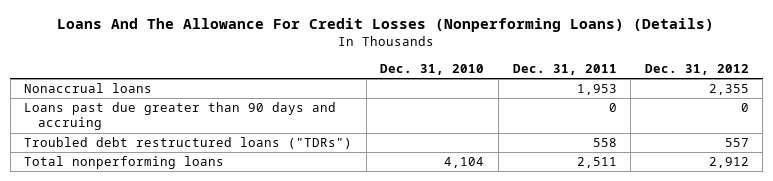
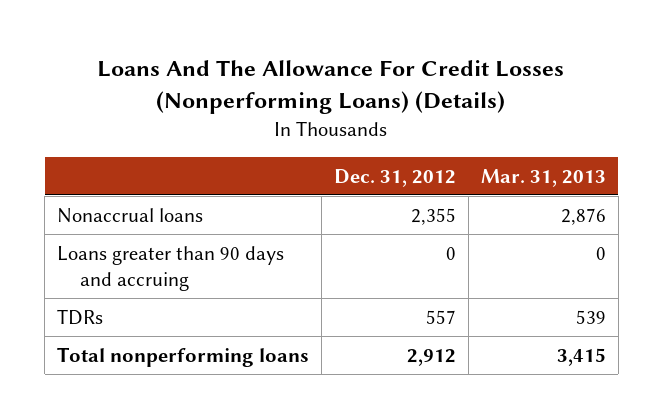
[380,63,485,75] Dec. 31, 2010 -> none
[512,63,617,75] Dec. 31, 2011 -> none
none -> [480,168,606,187] Mar. 31, 2013
[24,102,337,131] Loans past due greater than 90 days and accruing -> [56,245,284,291] Loans greater than 90 days and accruing
[24,137,353,150] Troubled debt restructured loans ("TDRs") -> [56,308,103,325] TDRs

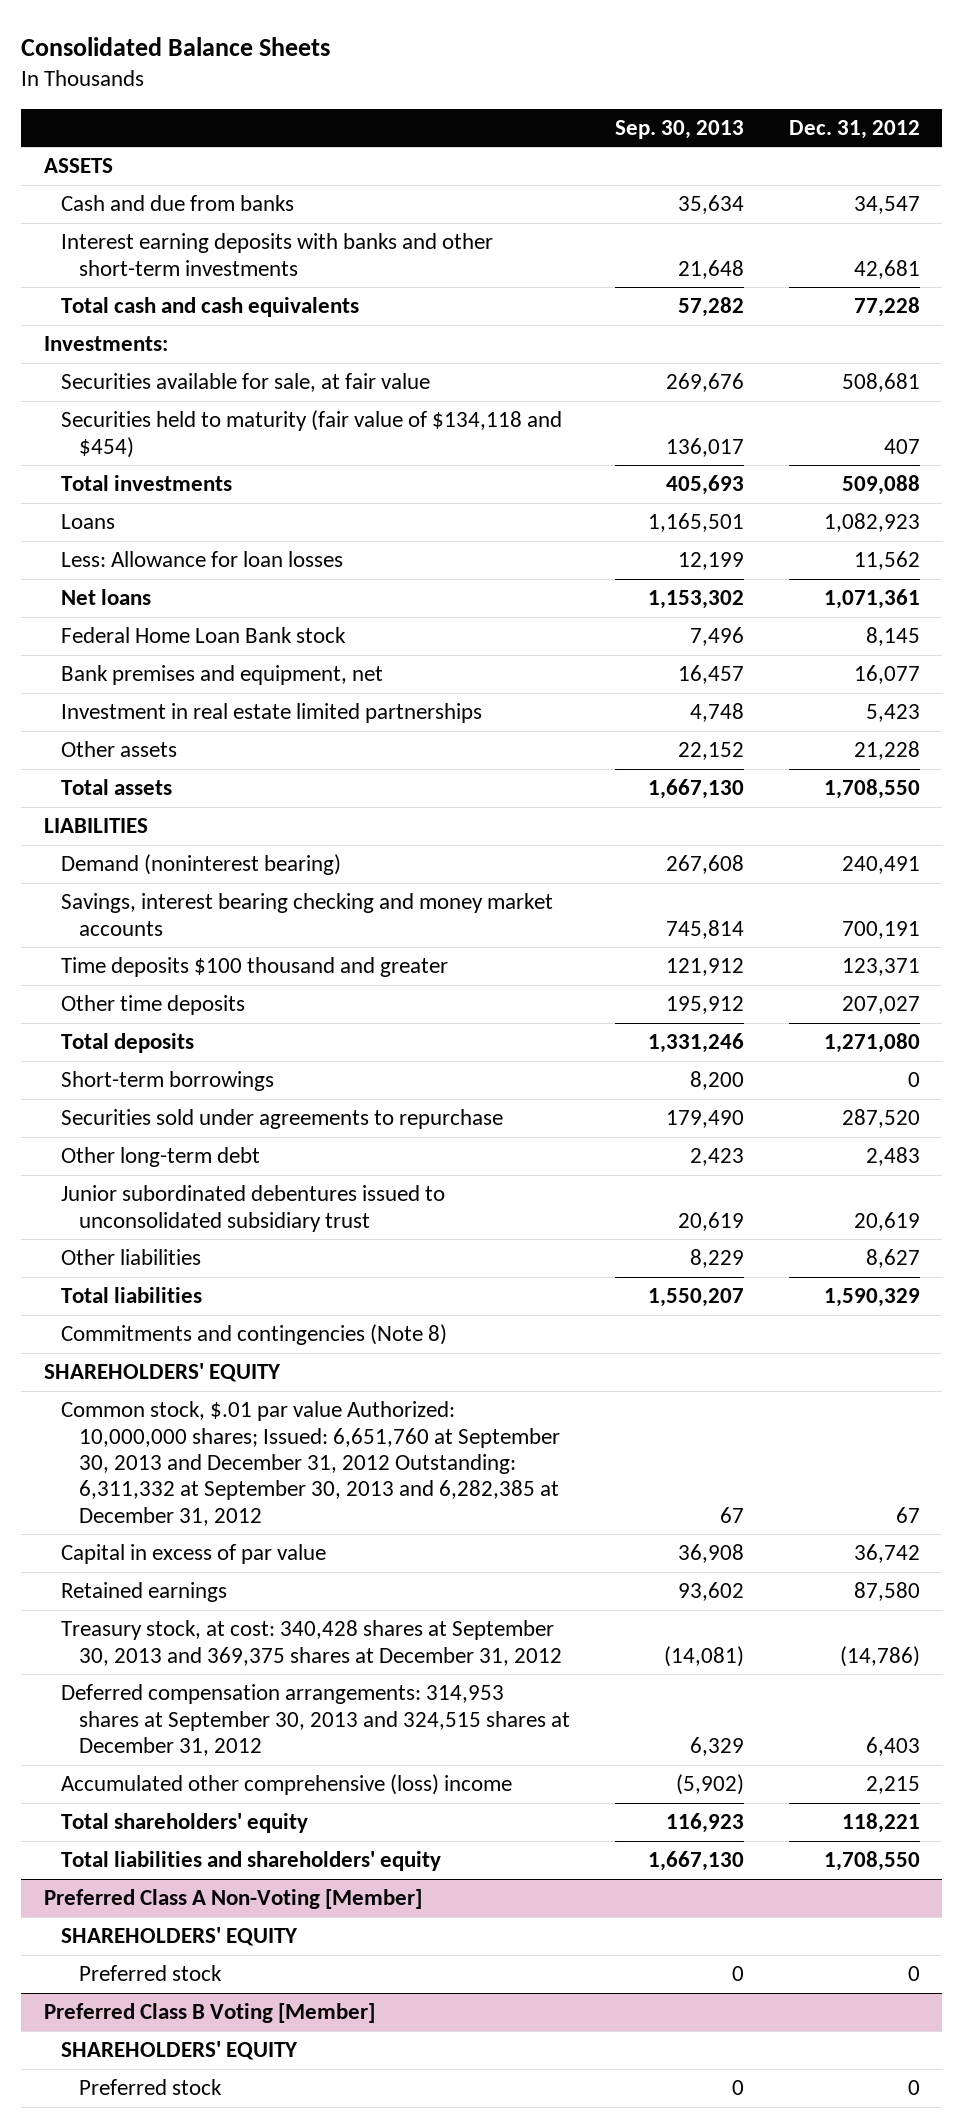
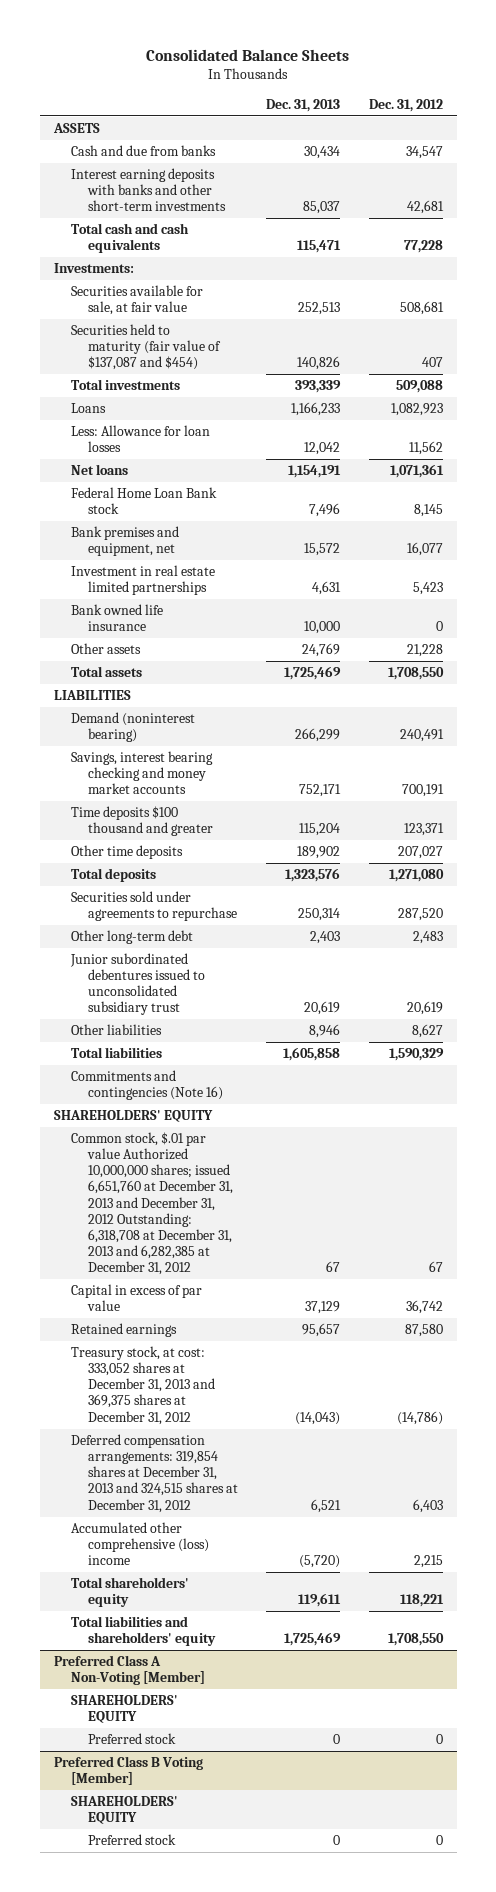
[614,119,744,139] Sep. 30, 2013 -> none
none -> [266,98,341,112] Dec. 31, 2013
[61,410,563,458] Securities held to maturity (fair value of $134,118 and $454) -> [70,324,222,371] Securities held to maturity (fair value of $137,087 and $454)
none -> [70,604,163,632] Bank owned life insurance
[61,1071,275,1092] Short-term borrowings -> none
[61,1324,448,1346] Commitments and contingencies (Note 8) -> [70,1070,224,1101] Commitments and contingencies (Note 16)
[61,1401,561,1526] Common stock, $.01 par value Authorized: 10,000,000 shares; Issued: 6,651,760 at September 30, 2013 and December 31, 2012 Outstanding: 6,311,332 at September 30, 2013 and 6,282,385 at December 31, 2012 -> [70,1132,234,1275] Common stock, $.01 par value Authorized 10,000,000 shares; issued 6,651,760 at December 31, 2013 and December 31, 2012 Outstanding: 6,318,708 at December 31, 2013 and 6,282,385 at December 31, 2012
[61,1620,563,1666] Treasury stock, at cost: 340,428 shares at September 30, 2013 and 369,375 shares at December 31, 2012 -> [70,1346,216,1425] Treasury stock, at cost: 333,052 shares at December 31, 2013 and 369,375 shares at December 31, 2012
[61,1684,571,1756] Deferred compensation arrangements: 314,953 shares at September 30, 2013 and 324,515 shares at December 31, 2012 -> [70,1434,239,1513] Deferred compensation arrangements: 319,854 shares at December 31, 2013 and 324,515 shares at December 31, 2012

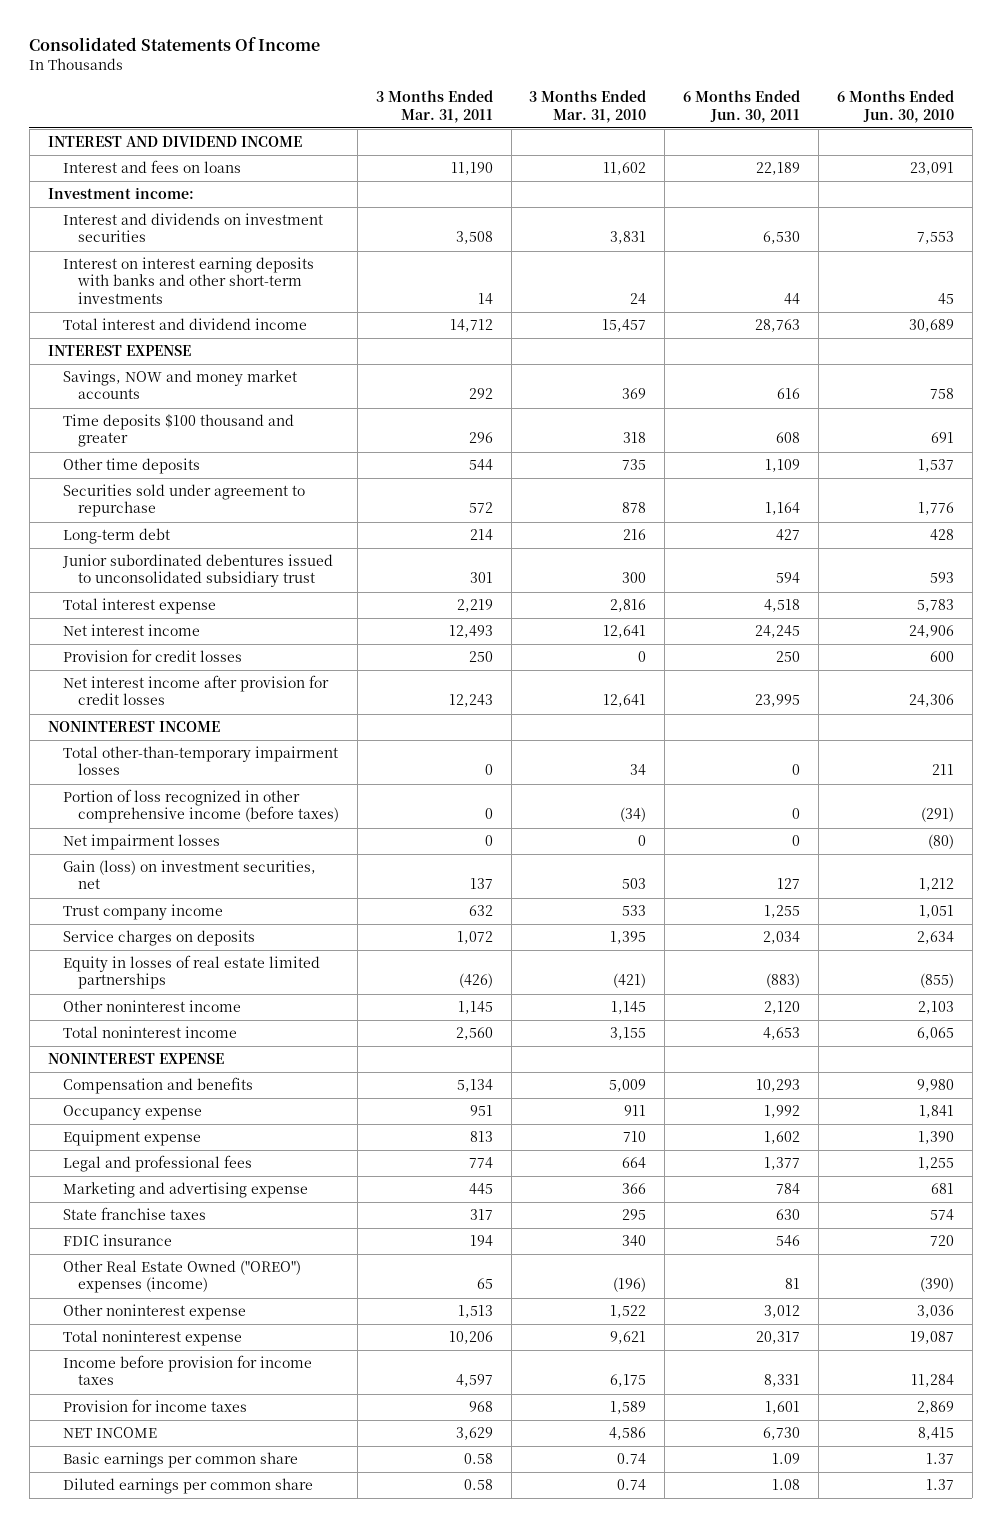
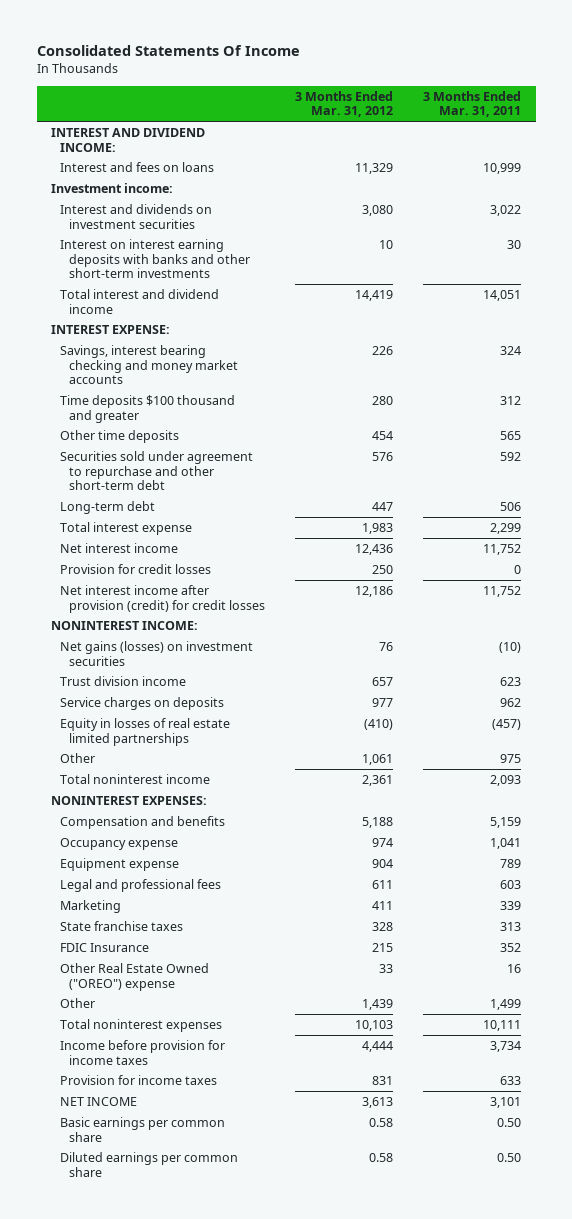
[529,90,647,123] 3 Months Ended Mar. 31, 2010 -> none
[683,90,801,123] 6 Months Ended Jun. 30, 2011 -> none
[836,90,954,123] 6 Months Ended Jun. 30, 2010 -> none
none -> [295,90,394,118] 3 Months Ended Mar. 31, 2012
[47,136,302,148] INTEREST AND DIVIDEND INCOME -> [51,127,206,152] INTEREST AND DIVIDEND INCOME:
[450,162,493,176] 11,190 -> [482,162,521,174] 10,999
[61,554,333,588] Junior subordinated debentures issued to unconsolidated subsidiary trust -> none
[62,746,338,776] Total other-than-temporary impairment losses -> none
[62,789,340,824] Portion of loss recognized in other comprehensive income (before taxes) -> none
[62,834,220,851] Net impairment losses -> none
[455,231,493,245] 3,508 -> [489,204,521,216] 3,022
[477,292,493,304] 14 -> [506,239,521,249] 30
[449,319,493,333] 14,712 -> [482,289,521,301] 14,051
[47,345,191,357] INTEREST EXPENSE -> [51,324,171,334] INTEREST EXPENSE:
[62,370,297,400] Savings, NOW and money market accounts -> [60,344,239,385] Savings, interest bearing checking and money market accounts
[468,388,493,400] 292 -> [499,345,521,355] 324
[468,432,493,444] 296 -> [499,395,521,405] 312
[468,459,493,471] 544 -> [499,430,521,440] 565
[62,484,305,518] Securities sold under agreement to repurchase -> [60,450,254,491] Securities sold under agreement to repurchase and other short-term debt
[468,502,493,514] 572 -> [499,451,521,461] 592
[469,529,493,541] 214 -> [499,501,521,511] 506
[456,599,493,613] 2,219 -> [489,522,521,534] 2,299
[448,625,493,639] 12,493 -> [482,543,521,555] 11,752
[468,651,493,663] 250 -> [513,564,521,574] 0
[62,675,329,706] Net interest income after provision for credit losses -> [60,584,266,613] Net interest income after provision (credit) for credit losses
[448,694,493,708] 12,243 -> [482,585,521,597] 11,752
[47,721,220,733] NONINTEREST INCOME -> [51,620,199,630] NONINTEREST INCOME:
[62,860,316,890] Gain (loss) on investment securities, net -> [60,640,254,666] Net gains (losses) on investment securities
[469,878,493,890] 137 -> [498,641,521,653] (10)
[62,904,223,921] Trust company income -> [60,675,187,686] Trust division income
[468,905,493,917] 632 -> [499,676,521,686] 623
[456,931,493,945] 1,072 -> [499,697,521,707] 962
[458,973,493,989] (426) -> [491,718,521,730] (457)
[62,1000,241,1013] Other noninterest income -> [60,752,96,763] Other
[457,1001,493,1015] 1,145 -> [499,753,521,763] 975
[455,1027,493,1041] 2,560 -> [489,774,521,786] 2,093
[47,1053,224,1065] NONINTEREST EXPENSE -> [51,795,208,805] NONINTEREST EXPENSES:
[456,1079,493,1093] 5,134 -> [489,816,521,828] 5,159
[469,1105,493,1117] 951 -> [489,837,521,849] 1,041
[469,1131,493,1143] 813 -> [499,858,521,868] 789
[468,1157,493,1169] 774 -> [499,879,521,889] 603
[62,1182,308,1199] Marketing and advertising expense -> [60,899,122,913] Marketing
[468,1183,493,1195] 445 -> [499,900,521,910] 339
[469,1209,493,1221] 317 -> [499,921,521,931] 313
[62,1234,172,1247] FDIC insurance -> [60,942,150,952] FDIC Insurance
[469,1235,493,1247] 194 -> [499,942,521,952] 352
[62,1260,301,1294] Other Real Estate Owned ("OREO") expenses (income) -> [60,962,210,991] Other Real Estate Owned ("OREO") expense
[476,1278,493,1290] 65 -> [506,963,521,973] 16
[62,1304,246,1321] Other noninterest expense -> [60,997,96,1008] Other
[457,1305,493,1319] 1,513 -> [489,998,521,1010] 1,499
[62,1330,242,1347] Total noninterest expense -> [60,1018,223,1032] Total noninterest expenses
[448,1331,493,1345] 10,206 -> [482,1019,521,1031] 10,111
[455,1374,493,1388] 4,597 -> [489,1040,521,1052] 3,734
[468,1401,493,1413] 968 -> [499,1075,521,1085] 633
[455,1427,493,1441] 3,629 -> [489,1096,521,1108] 3,101
[463,1453,493,1465] 0.58 -> [496,1117,521,1127] 0.50
[463,1479,493,1491] 0.58 -> [496,1152,521,1162] 0.50

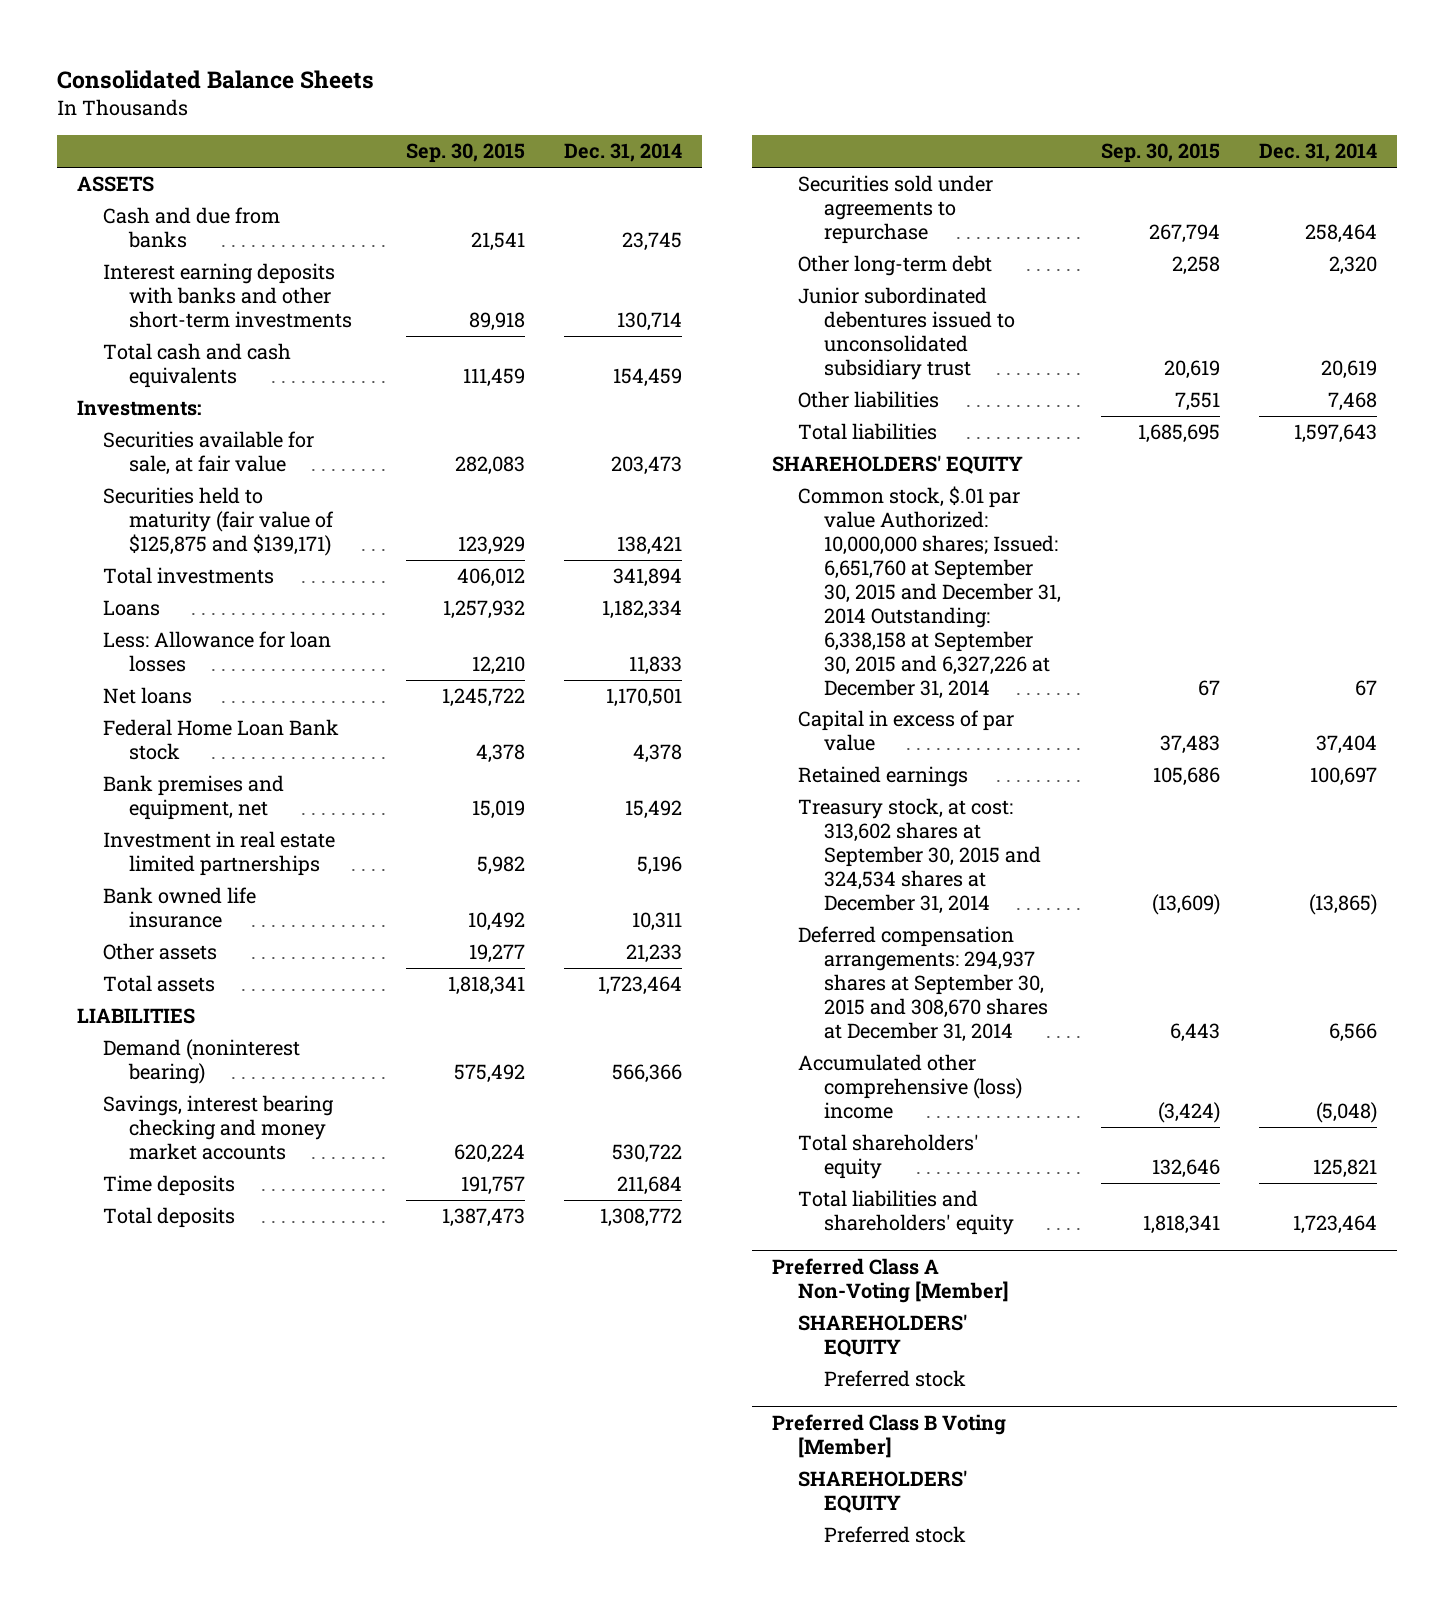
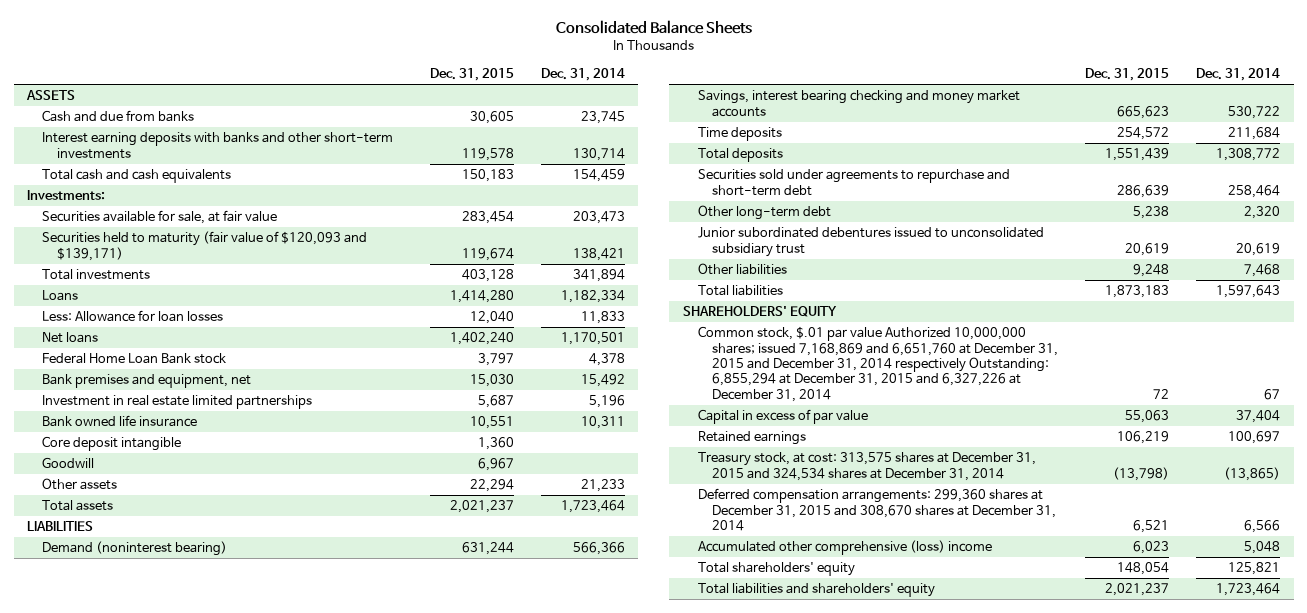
[405,143,525,164] Sep. 30, 2015 -> none
none -> [429,68,514,82] Dec. 31, 2015
[103,487,335,557] Securities held to maturity (fair value of $125,875 and $139,171) -> [41,231,367,261] Securities held to maturity (fair value of $120,093 and $139,171)
none -> [41,436,181,452] Core deposit intangible
none -> [41,457,94,469] Goodwill
[797,175,993,245] Securities sold under agreements to repurchase -> [697,169,1010,196] Securities sold under agreements to repurchase and short-term debt
[797,486,1062,699] Common stock, $.01 par value Authorized: 10,000,000 shares; Issued: 6,651,760 at September 30, 2015 and December 31, 2014 Outstanding: 6,338,158 at September 30, 2015 and 6,327,226 at December 31, 2014 -> [697,326,1059,402] Common stock, $.01 par value Authorized 10,000,000 shares; issued 7,168,869 and 6,651,760 at December 31, 2015 and December 31, 2014 respectively Outstanding: 6,855,294 at December 31, 2015 and 6,327,226 at December 31, 2014
[797,798,1042,914] Treasury stock, at cost: 313,602 shares at September 30, 2015 and 324,534 shares at December 31, 2014 -> [697,452,1036,481] Treasury stock, at cost: 313,575 shares at December 31, 2015 and 324,534 shares at December 31, 2014
[797,926,1049,1042] Deferred compensation arrangements: 294,937 shares at September 30, 2015 and 308,670 shares at December 31, 2014 -> [697,488,1057,531] Deferred compensation arrangements: 299,360 shares at December 31, 2015 and 308,670 shares at December 31, 2014
[1316,1102,1378,1124] (5,048) -> [1244,541,1281,555] 5,048
[771,1258,1009,1304] Preferred Class A Non-Voting [Member] -> none
[797,1314,967,1358] SHAREHOLDERS' EQUITY -> none
[824,1370,967,1388] Preferred stock -> none
[771,1414,1006,1459] Preferred Class B Voting [Member] -> none
[797,1470,967,1514] SHAREHOLDERS' EQUITY -> none
[824,1526,967,1544] Preferred stock -> none

